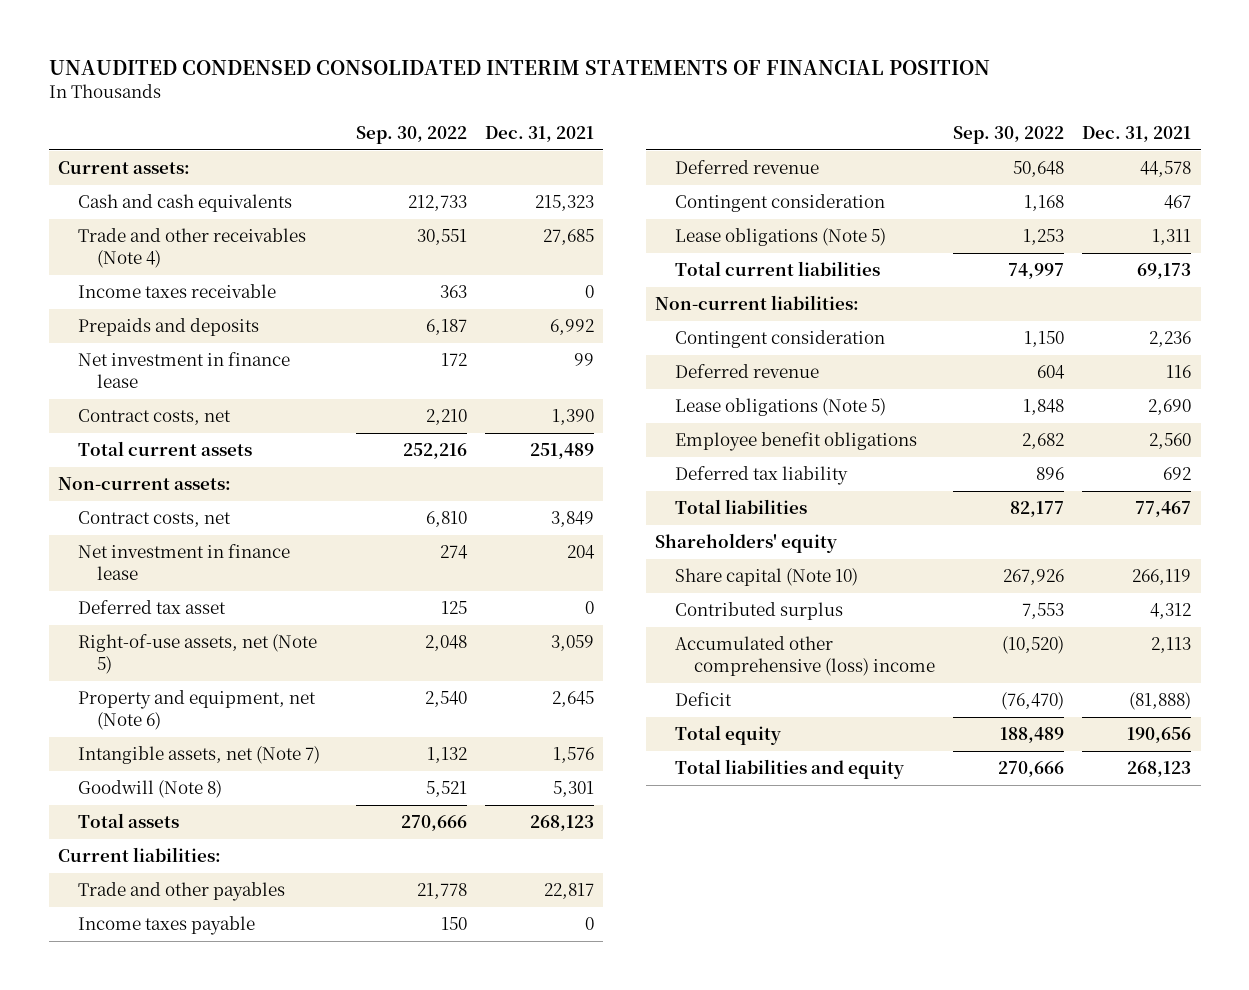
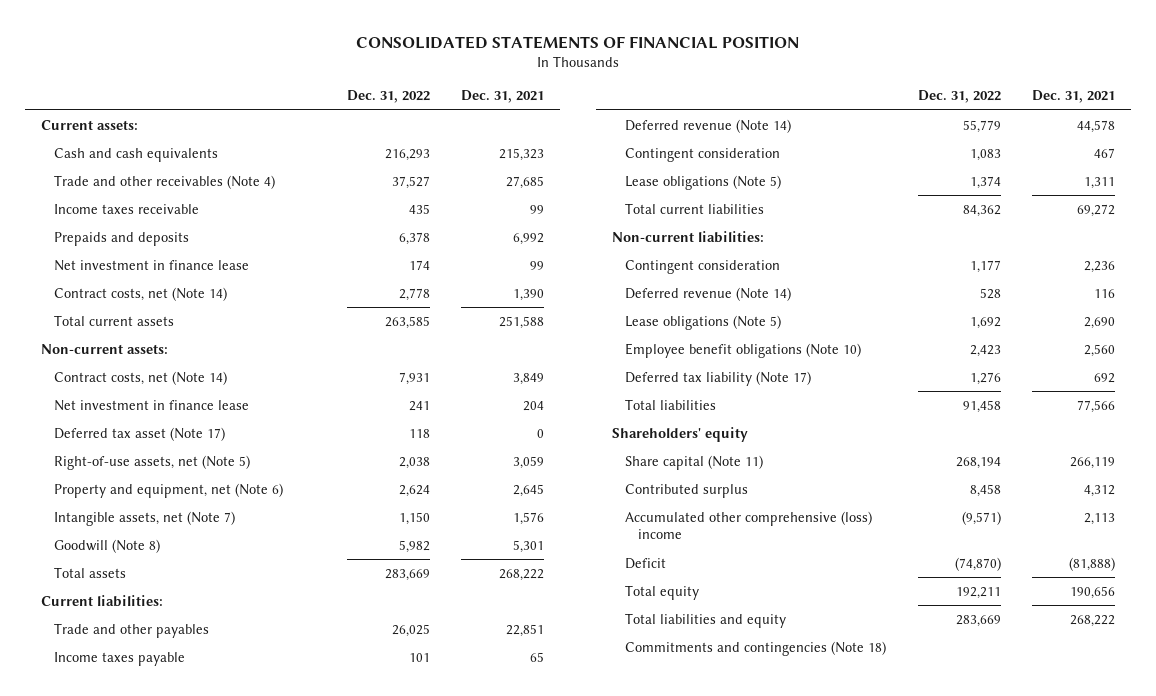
[48,60,990,76] UNAUDITED CONDENSED CONSOLIDATED INTERIM STATEMENTS OF FINANCIAL POSITION -> [356,35,800,49] CONSOLIDATED STATEMENTS OF FINANCIAL POSITION
[356,125,468,144] Sep. 30, 2022 -> none
none -> [346,90,430,104] Dec. 31, 2022
[585,285,595,299] 0 -> [530,204,545,214] 99
[77,409,231,426] Contract costs, net -> [54,286,228,301] Contract costs, net (Note 14)
[530,443,595,460] 251,489 -> [499,315,545,329] 251,588
[77,511,231,528] Contract costs, net -> [54,370,228,385] Contract costs, net (Note 14)
[77,600,226,615] Deferred tax asset -> [54,426,226,441] Deferred tax asset (Note 17)
[530,815,595,832] 268,123 -> [499,568,545,581] 268,222
[544,883,595,900] 22,817 -> [506,623,545,637] 22,851
[585,917,595,931] 0 -> [530,651,545,662] 65
[674,160,819,175] Deferred revenue -> [625,118,792,133] Deferred revenue (Note 14)
[1137,263,1192,280] 69,173 -> [1077,203,1116,217] 69,272
[674,364,819,379] Deferred revenue -> [625,286,792,301] Deferred revenue (Note 14)
[674,432,917,452] Employee benefit obligations -> [625,342,862,358] Employee benefit obligations (Note 10)
[674,466,848,486] Deferred tax liability -> [625,370,812,386] Deferred tax liability (Note 17)
[1135,501,1192,518] 77,467 -> [1077,399,1116,413] 77,566
[674,568,858,587] Share capital (Note 10) -> [625,454,764,470] Share capital (Note 11)
[1127,761,1192,778] 268,123 -> [1070,614,1116,627] 268,222
none -> [625,640,887,656] Commitments and contingencies (Note 18)

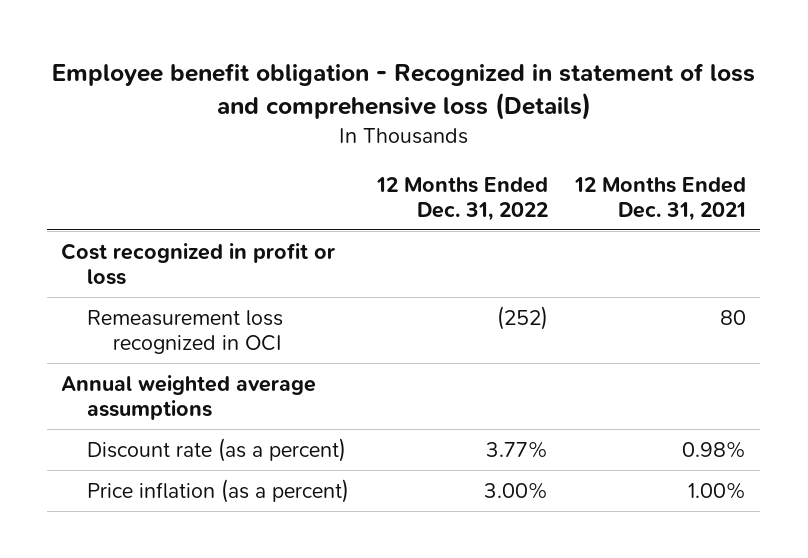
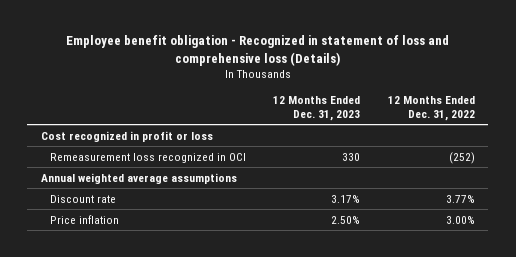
[574,176,747,221] 12 Months Ended Dec. 31, 2021 -> none
none -> [273,96,361,121] 12 Months Ended Dec. 31, 2023
[86,437,346,462] Discount rate (as a percent) -> [50,194,117,203] Discount rate
[86,478,349,503] Price inflation (as a percent) -> [50,214,120,224] Price inflation

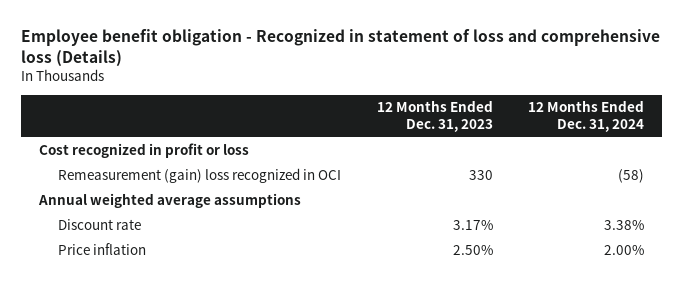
[387,96,475,121] 12 Months Ended Dec. 31, 2022 -> none
none -> [528,100,645,132] 12 Months Ended Dec. 31, 2024
[50,152,247,163] Remeasurement loss recognized in OCI -> [58,167,342,183] Remeasurement (gain) loss recognized in OCI

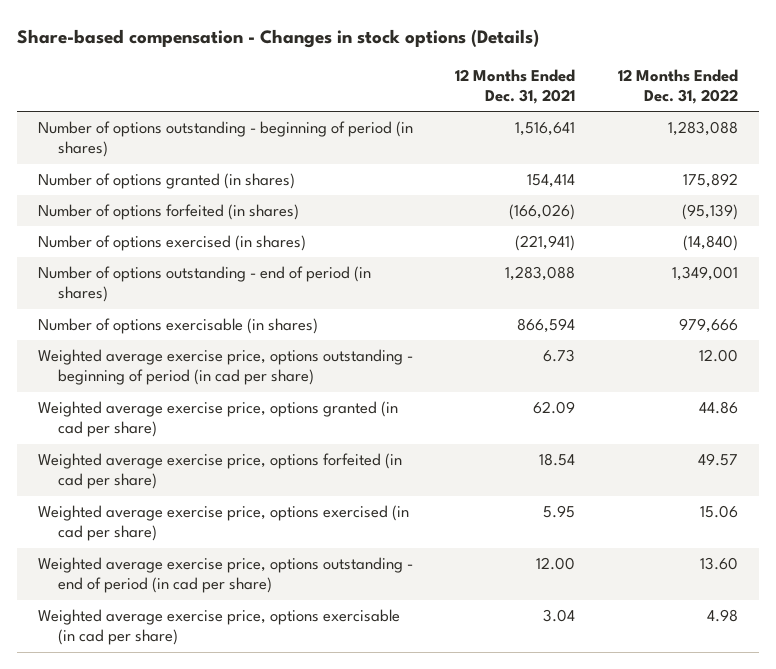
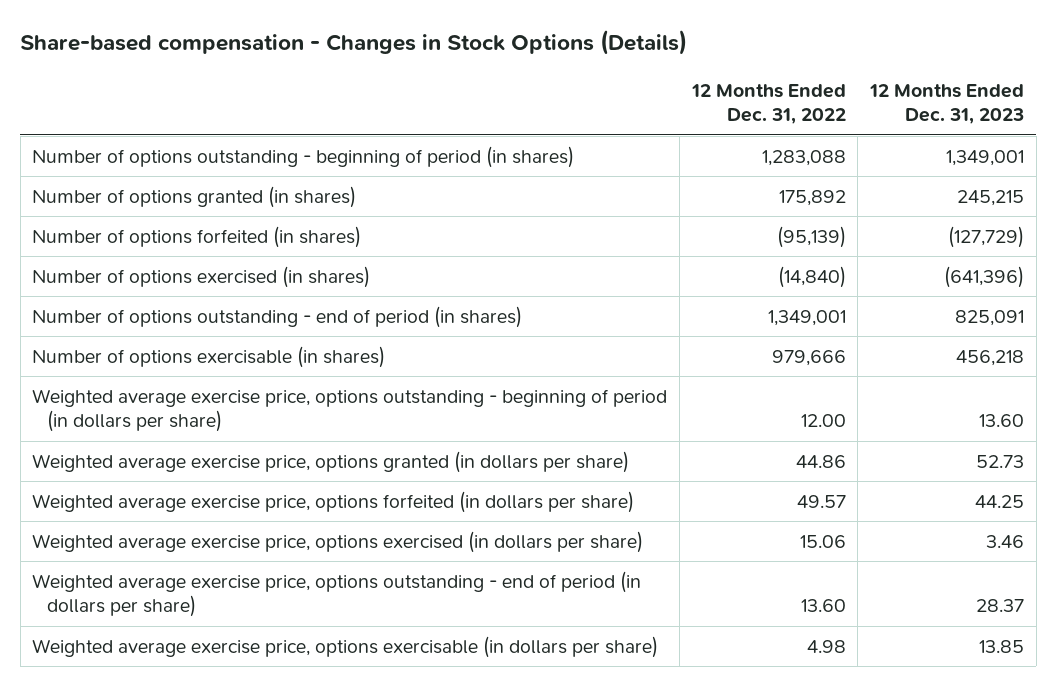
[17,29,540,49] Share-based compensation - Changes in stock options (Details) -> [20,30,688,56] Share-based compensation - Changes in Stock Options (Details)
[455,68,576,105] 12 Months Ended Dec. 31, 2021 -> none
none -> [869,83,1025,125] 12 Months Ended Dec. 31, 2023
[38,349,414,386] Weighted average exercise price, options outstanding - beginning of period (in cad per share) -> [32,388,668,433] Weighted average exercise price, options outstanding - beginning of period (in dollars per share)
[38,401,399,438] Weighted average exercise price, options granted (in cad per share) -> [32,450,630,473] Weighted average exercise price, options granted (in dollars per share)
[38,453,403,490] Weighted average exercise price, options forfeited (in cad per share) -> [32,490,635,513] Weighted average exercise price, options forfeited (in dollars per share)
[38,505,410,542] Weighted average exercise price, options exercised (in cad per share) -> [32,530,644,553] Weighted average exercise price, options exercised (in dollars per share)
[38,557,414,594] Weighted average exercise price, options outstanding - end of period (in cad per share) -> [32,570,642,618] Weighted average exercise price, options outstanding - end of period (in dollars per share)
[38,609,401,646] Weighted average exercise price, options exercisable (in cad per share) -> [32,635,659,658] Weighted average exercise price, options exercisable (in dollars per share)

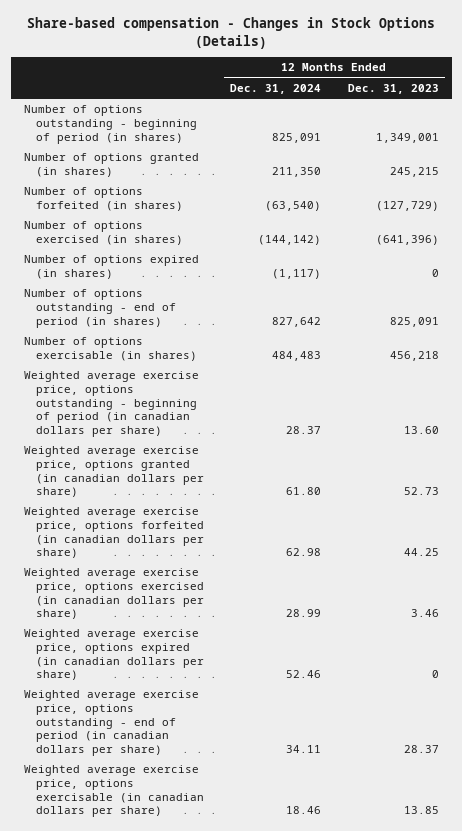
[690,83,846,125] 12 Months Ended Dec. 31, 2022 -> none
none -> [230,83,322,94] Dec. 31, 2024
none -> [23,255,199,279] Number of options expired (in shares)
[32,388,668,433] Weighted average exercise price, options outstanding - beginning of period (in dollars per share) -> [23,371,199,437] Weighted average exercise price, options outstanding - beginning of period (in canadian dollars per share)
[32,450,630,473] Weighted average exercise price, options granted (in dollars per share) -> [23,446,205,498] Weighted average exercise price, options granted (in canadian dollars per share)
[32,490,635,513] Weighted average exercise price, options forfeited (in dollars per share) -> [23,507,205,559] Weighted average exercise price, options forfeited (in canadian dollars per share)
[32,530,644,553] Weighted average exercise price, options exercised (in dollars per share) -> [23,568,205,620] Weighted average exercise price, options exercised (in canadian dollars per share)
none -> [23,629,205,681] Weighted average exercise price, options expired (in canadian dollars per share)
[32,570,642,618] Weighted average exercise price, options outstanding - end of period (in dollars per share) -> [23,690,199,756] Weighted average exercise price, options outstanding - end of period (in canadian dollars per share)
[32,635,659,658] Weighted average exercise price, options exercisable (in dollars per share) -> [23,765,205,818] Weighted average exercise price, options exercisable (in canadian dollars per share)

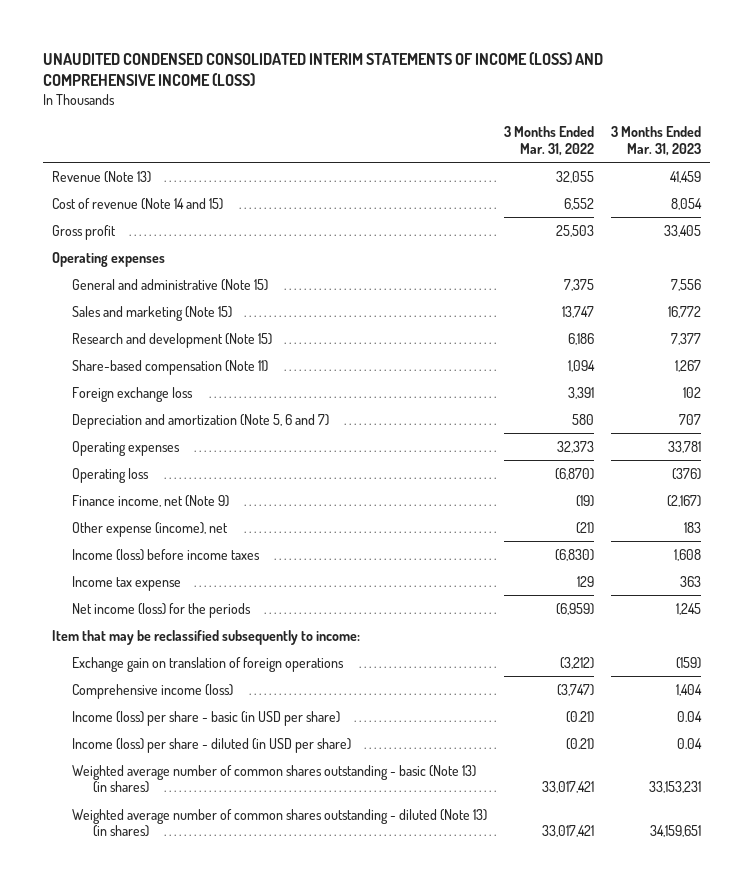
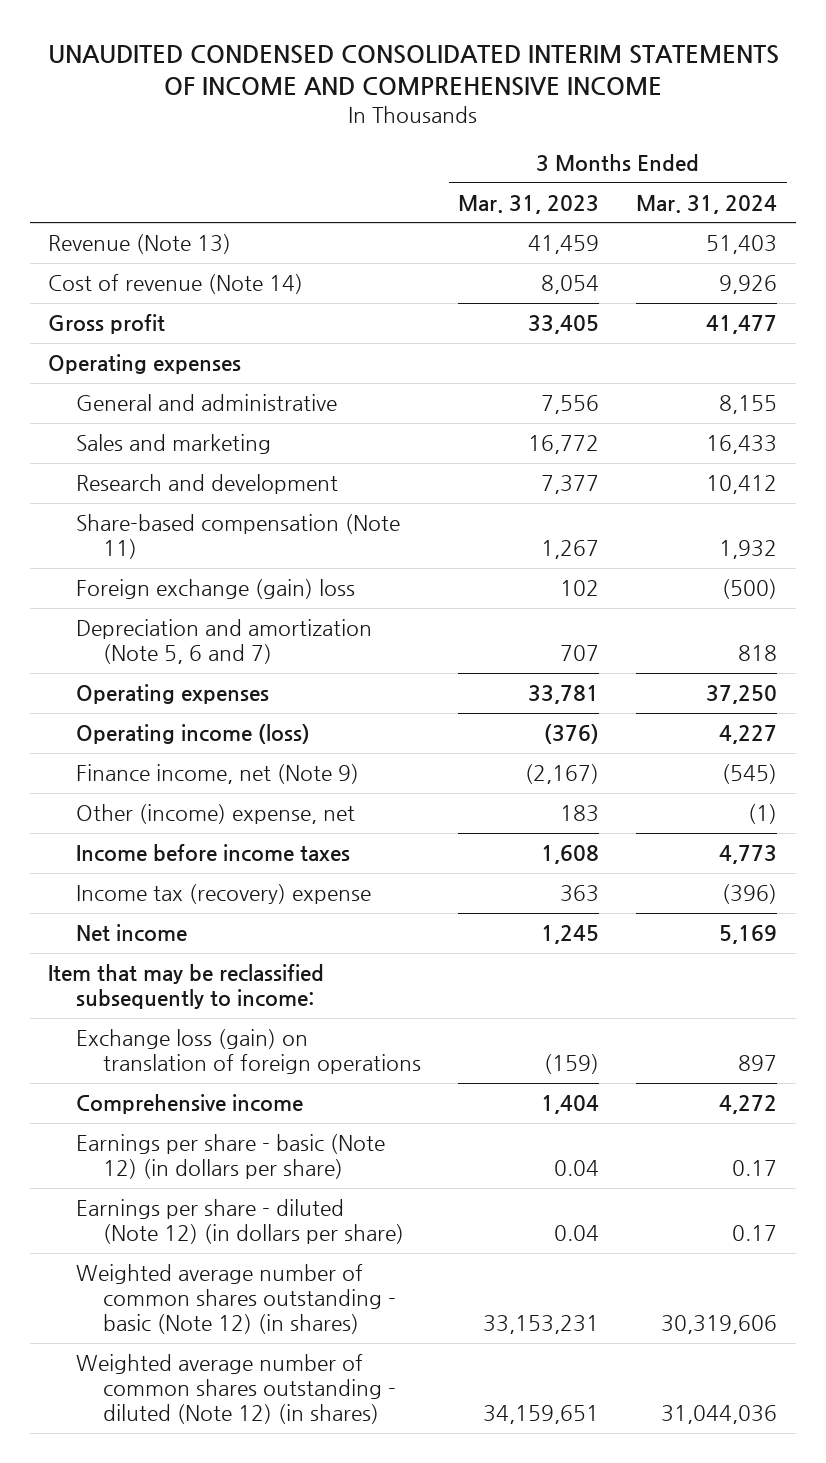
[43,51,604,87] UNAUDITED CONDENSED CONSOLIDATED INTERIM STATEMENTS OF INCOME (LOSS) AND COMPREHENSIVE INCOME (LOSS) -> [47,45,779,97] UNAUDITED CONDENSED CONSOLIDATED INTERIM STATEMENTS OF INCOME AND COMPREHENSIVE INCOME
[504,125,595,156] 3 Months Ended Mar. 31, 2022 -> none
none -> [636,194,778,214] Mar. 31, 2024
[51,197,223,210] Cost of revenue (Note 14 and 15) -> [48,274,304,295] Cost of revenue (Note 14)
[72,278,269,291] General and administrative (Note 15) -> [75,394,337,412] General and administrative
[72,305,233,321] Sales and marketing (Note 15) -> [75,434,271,455] Sales and marketing
[72,332,273,348] Research and development (Note 15) -> [75,474,338,495] Research and development
[72,386,194,402] Foreign exchange loss -> [75,579,355,600] Foreign exchange (gain) loss
[72,467,150,483] Operating loss -> [75,724,310,745] Operating income (loss)
[72,521,229,537] Other expense (income), net -> [75,804,355,825] Other (income) expense, net
[72,548,261,561] Income (loss) before income taxes -> [75,844,350,863] Income before income taxes
[72,575,182,591] Income tax expense -> [75,884,371,905] Income tax (recovery) expense
[72,602,252,618] Net income (loss) for the periods -> [75,924,187,943] Net income
[72,656,345,672] Exchange gain on translation of foreign operations -> [75,1029,422,1075] Exchange loss (gain) on translation of foreign operations
[72,683,234,699] Comprehensive income (loss) -> [75,1094,303,1115] Comprehensive income
[72,710,341,726] Income (loss) per share - basic (in USD per share) -> [75,1134,385,1180] Earnings per share - basic (Note 12) (in dollars per share)
[72,737,352,753] Income (loss) per share - diluted (in USD per share) -> [75,1199,405,1245] Earnings per share - diluted (Note 12) (in dollars per share)
[72,764,477,794] Weighted average number of common shares outstanding - basic (Note 13) (in shares) -> [75,1264,397,1335] Weighted average number of common shares outstanding - basic (Note 12) (in shares)
[72,808,488,838] Weighted average number of common shares outstanding - diluted (Note 13) (in shares) -> [75,1354,397,1425] Weighted average number of common shares outstanding - diluted (Note 12) (in shares)

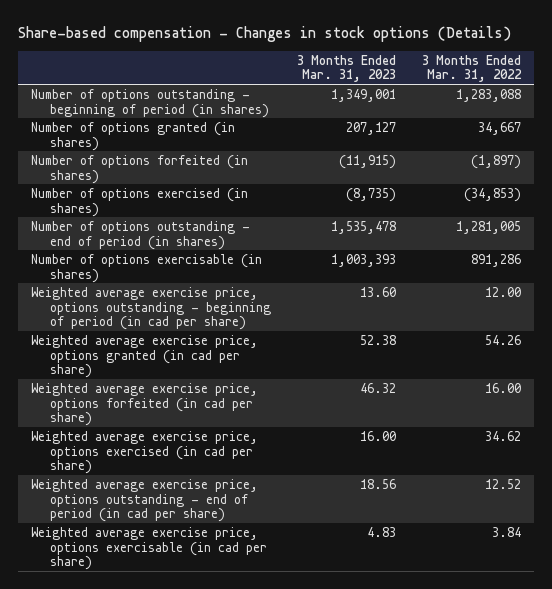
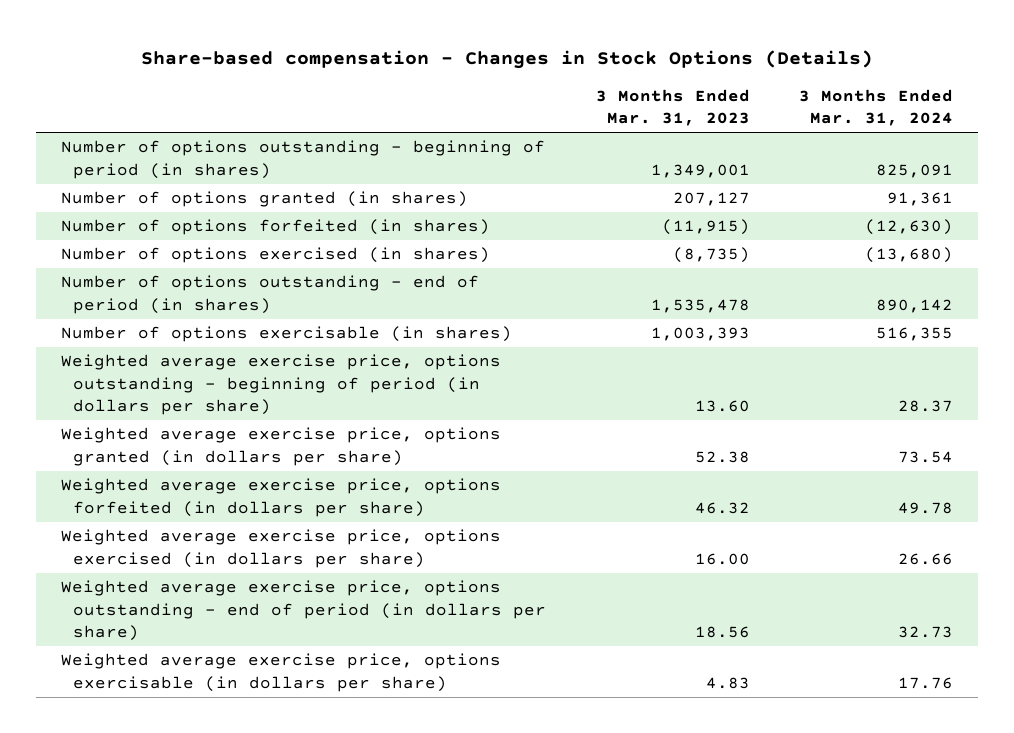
[18,26,512,43] Share-based compensation - Changes in stock options (Details) -> [141,49,874,69] Share-based compensation - Changes in Stock Options (Details)
[422,54,523,83] 3 Months Ended Mar. 31, 2022 -> none
none -> [799,88,954,127] 3 Months Ended Mar. 31, 2024
[31,286,272,331] Weighted average exercise price, options outstanding - beginning of period (in cad per share) -> [61,354,502,416] Weighted average exercise price, options outstanding - beginning of period (in dollars per share)
[31,334,259,379] Weighted average exercise price, options granted (in cad per share) -> [61,427,502,466] Weighted average exercise price, options granted (in dollars per share)
[31,382,259,427] Weighted average exercise price, options forfeited (in cad per share) -> [61,478,502,517] Weighted average exercise price, options forfeited (in dollars per share)
[31,430,259,475] Weighted average exercise price, options exercised (in cad per share) -> [61,529,502,568] Weighted average exercise price, options exercised (in dollars per share)
[31,478,259,523] Weighted average exercise price, options outstanding - end of period (in cad per share) -> [61,580,547,642] Weighted average exercise price, options outstanding - end of period (in dollars per share)
[31,526,268,571] Weighted average exercise price, options exercisable (in cad per share) -> [61,653,502,692] Weighted average exercise price, options exercisable (in dollars per share)

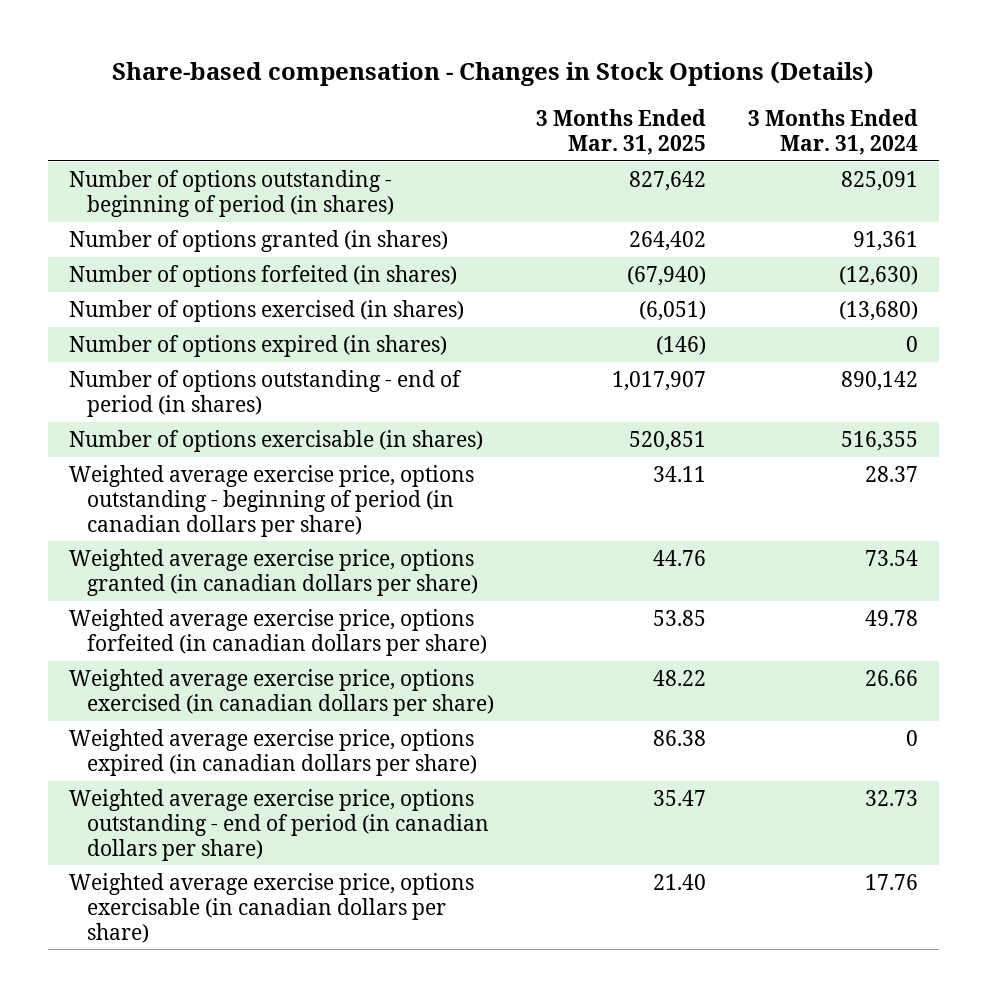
[595,88,750,127] 3 Months Ended Mar. 31, 2023 -> none
none -> [535,108,706,155] 3 Months Ended Mar. 31, 2025
none -> [68,334,447,357] Number of options expired (in shares)
[61,354,502,416] Weighted average exercise price, options outstanding - beginning of period (in dollars per share) -> [68,464,474,537] Weighted average exercise price, options outstanding - beginning of period (in canadian dollars per share)
[61,427,502,466] Weighted average exercise price, options granted (in dollars per share) -> [68,548,478,596] Weighted average exercise price, options granted (in canadian dollars per share)
[61,478,502,517] Weighted average exercise price, options forfeited (in dollars per share) -> [68,608,487,656] Weighted average exercise price, options forfeited (in canadian dollars per share)
[61,529,502,568] Weighted average exercise price, options exercised (in dollars per share) -> [68,668,494,716] Weighted average exercise price, options exercised (in canadian dollars per share)
none -> [68,728,477,776] Weighted average exercise price, options expired (in canadian dollars per share)
[61,580,547,642] Weighted average exercise price, options outstanding - end of period (in dollars per share) -> [68,788,489,861] Weighted average exercise price, options outstanding - end of period (in canadian dollars per share)
[61,653,502,692] Weighted average exercise price, options exercisable (in dollars per share) -> [68,872,474,943] Weighted average exercise price, options exercisable (in canadian dollars per share)

